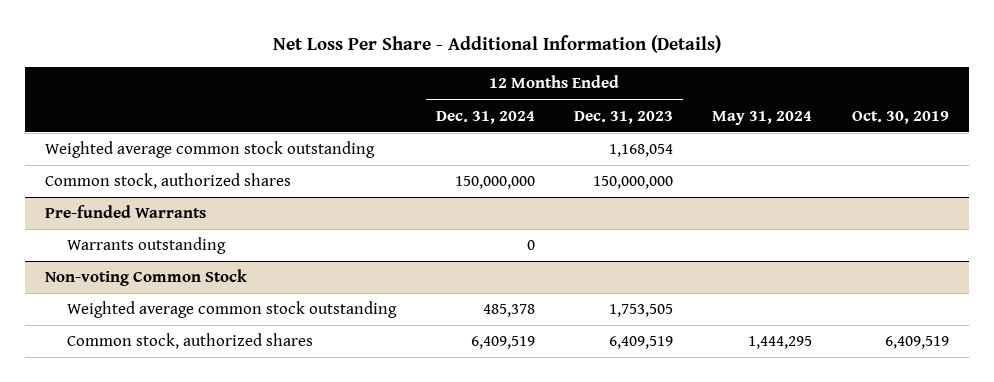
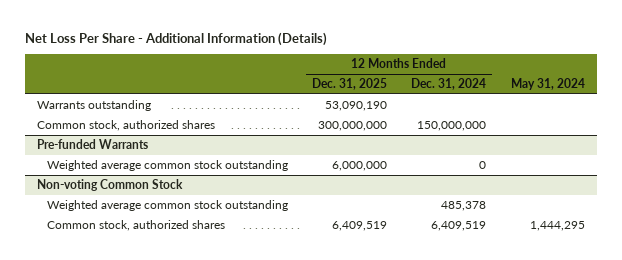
[573,110,673,124] Dec. 31, 2023 -> none
[851,110,949,124] Oct. 30, 2019 -> none
none -> [311,78,387,91] Dec. 31, 2025
[44,141,375,159] Weighted average common stock outstanding -> none
none -> [37,99,152,111] Warrants outstanding
[67,237,227,255] Warrants outstanding -> none
none -> [46,159,288,171] Weighted average common stock outstanding

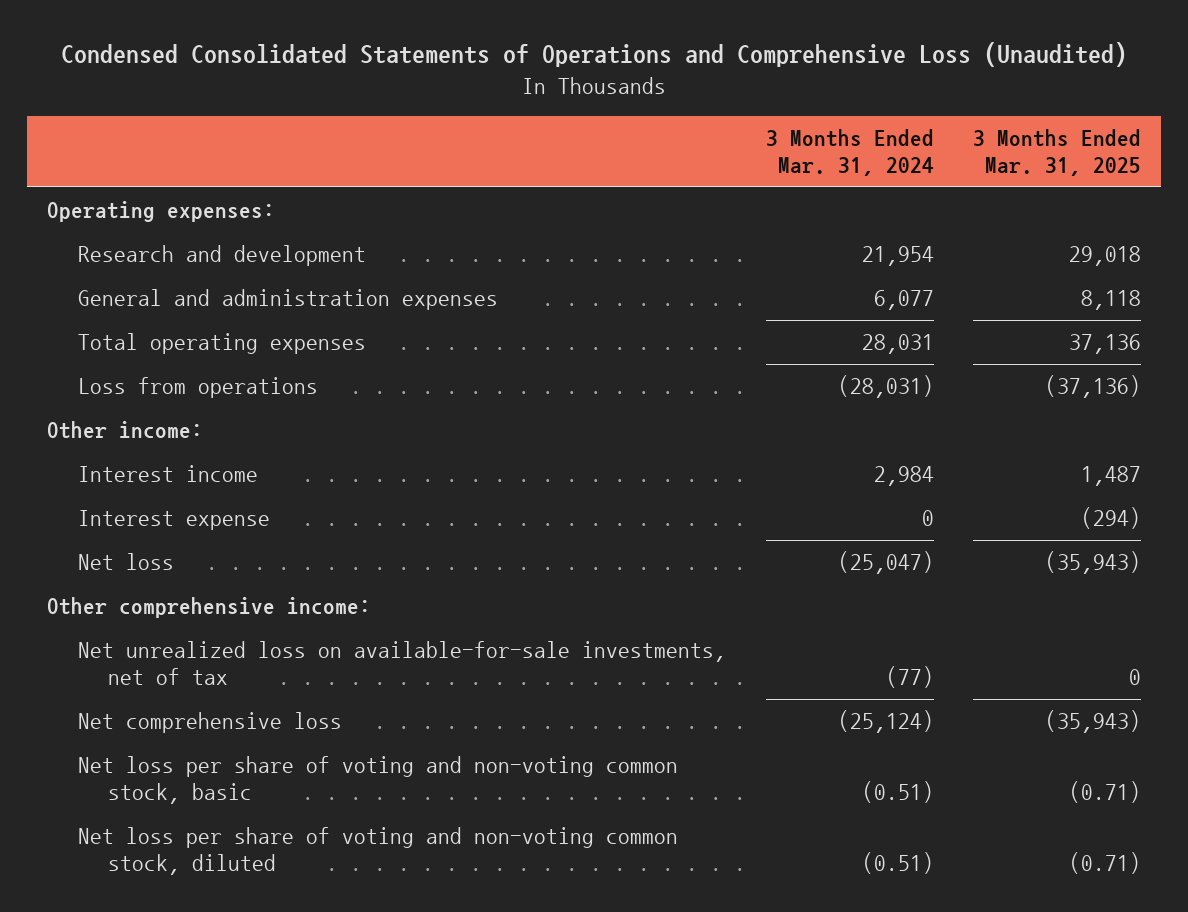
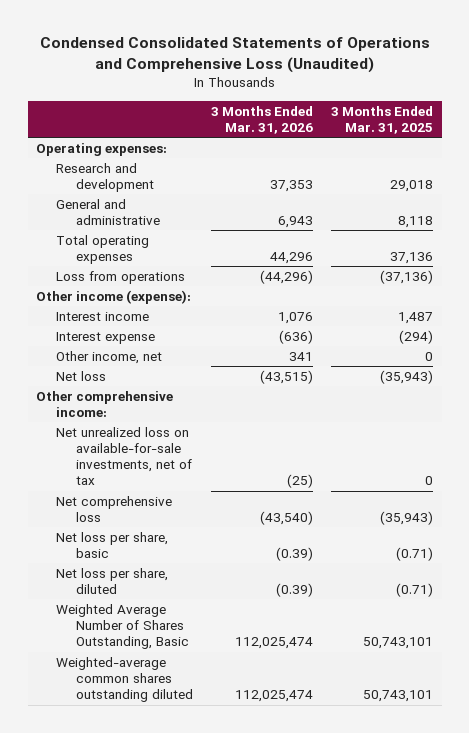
[765,128,934,177] 3 Months Ended Mar. 31, 2024 -> none
none -> [211,105,314,134] 3 Months Ended Mar. 31, 2026
[77,289,498,311] General and administration expenses -> [56,198,161,226] General and administrative
[47,421,204,440] Other income: -> [36,289,192,304] Other income (expense):
none -> [56,350,163,364] Other income, net
[77,756,678,805] Net loss per share of voting and non-voting common stock, basic -> [56,531,169,559] Net loss per share, basic
[77,827,678,876] Net loss per share of voting and non-voting common stock, diluted -> [56,567,169,595] Net loss per share, diluted
none -> [56,603,190,650] Weighted Average Number of Shares Outstanding, Basic
none -> [56,656,194,703] Weighted-average common shares outstanding diluted

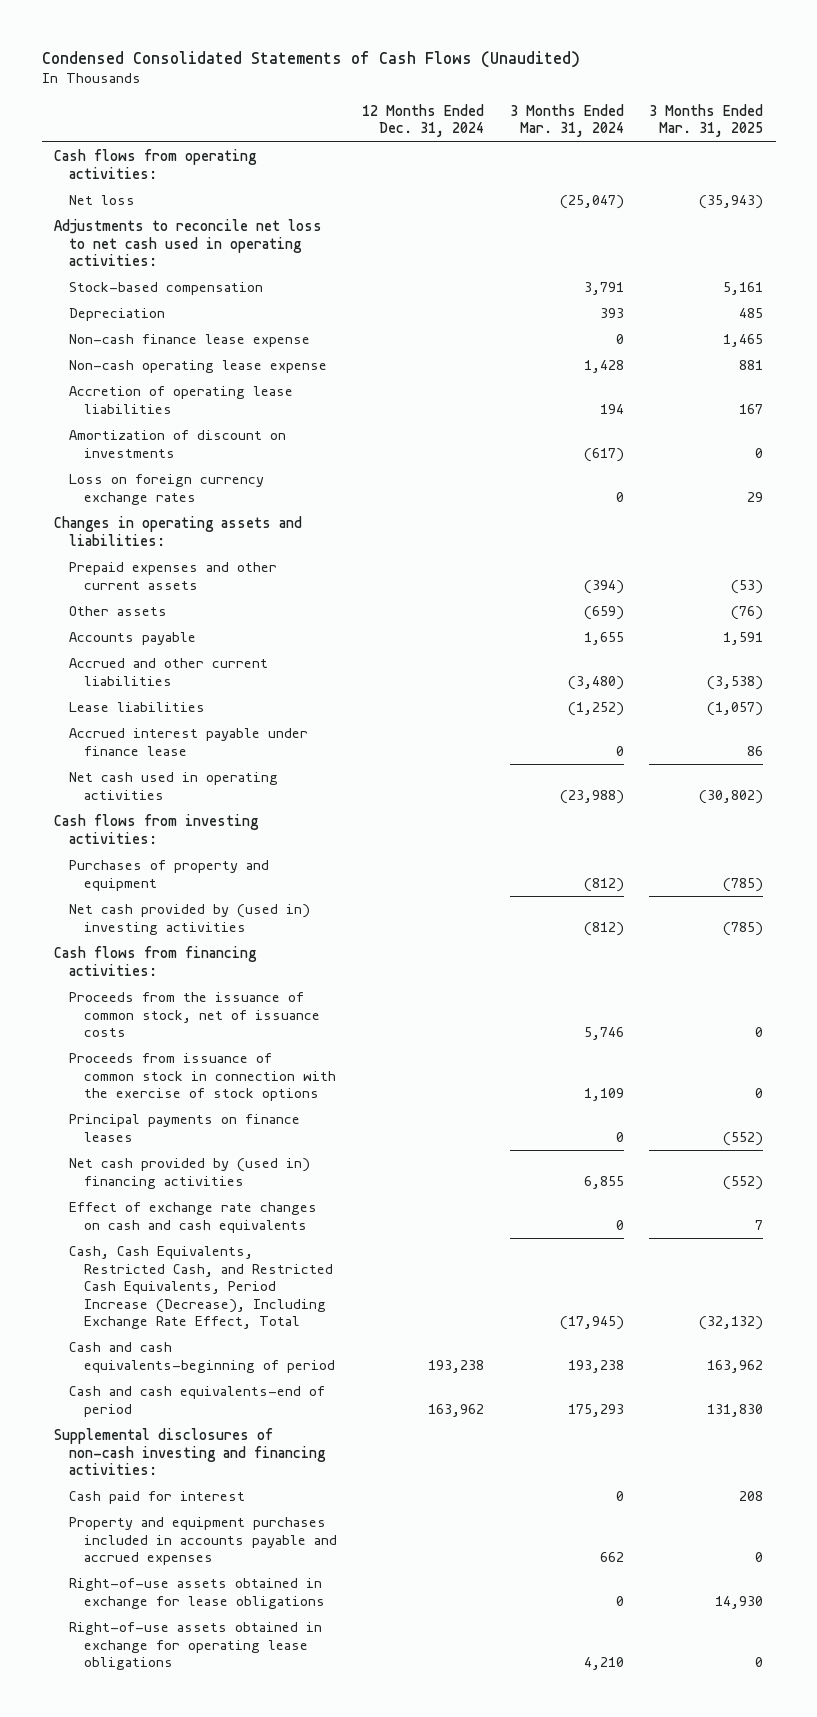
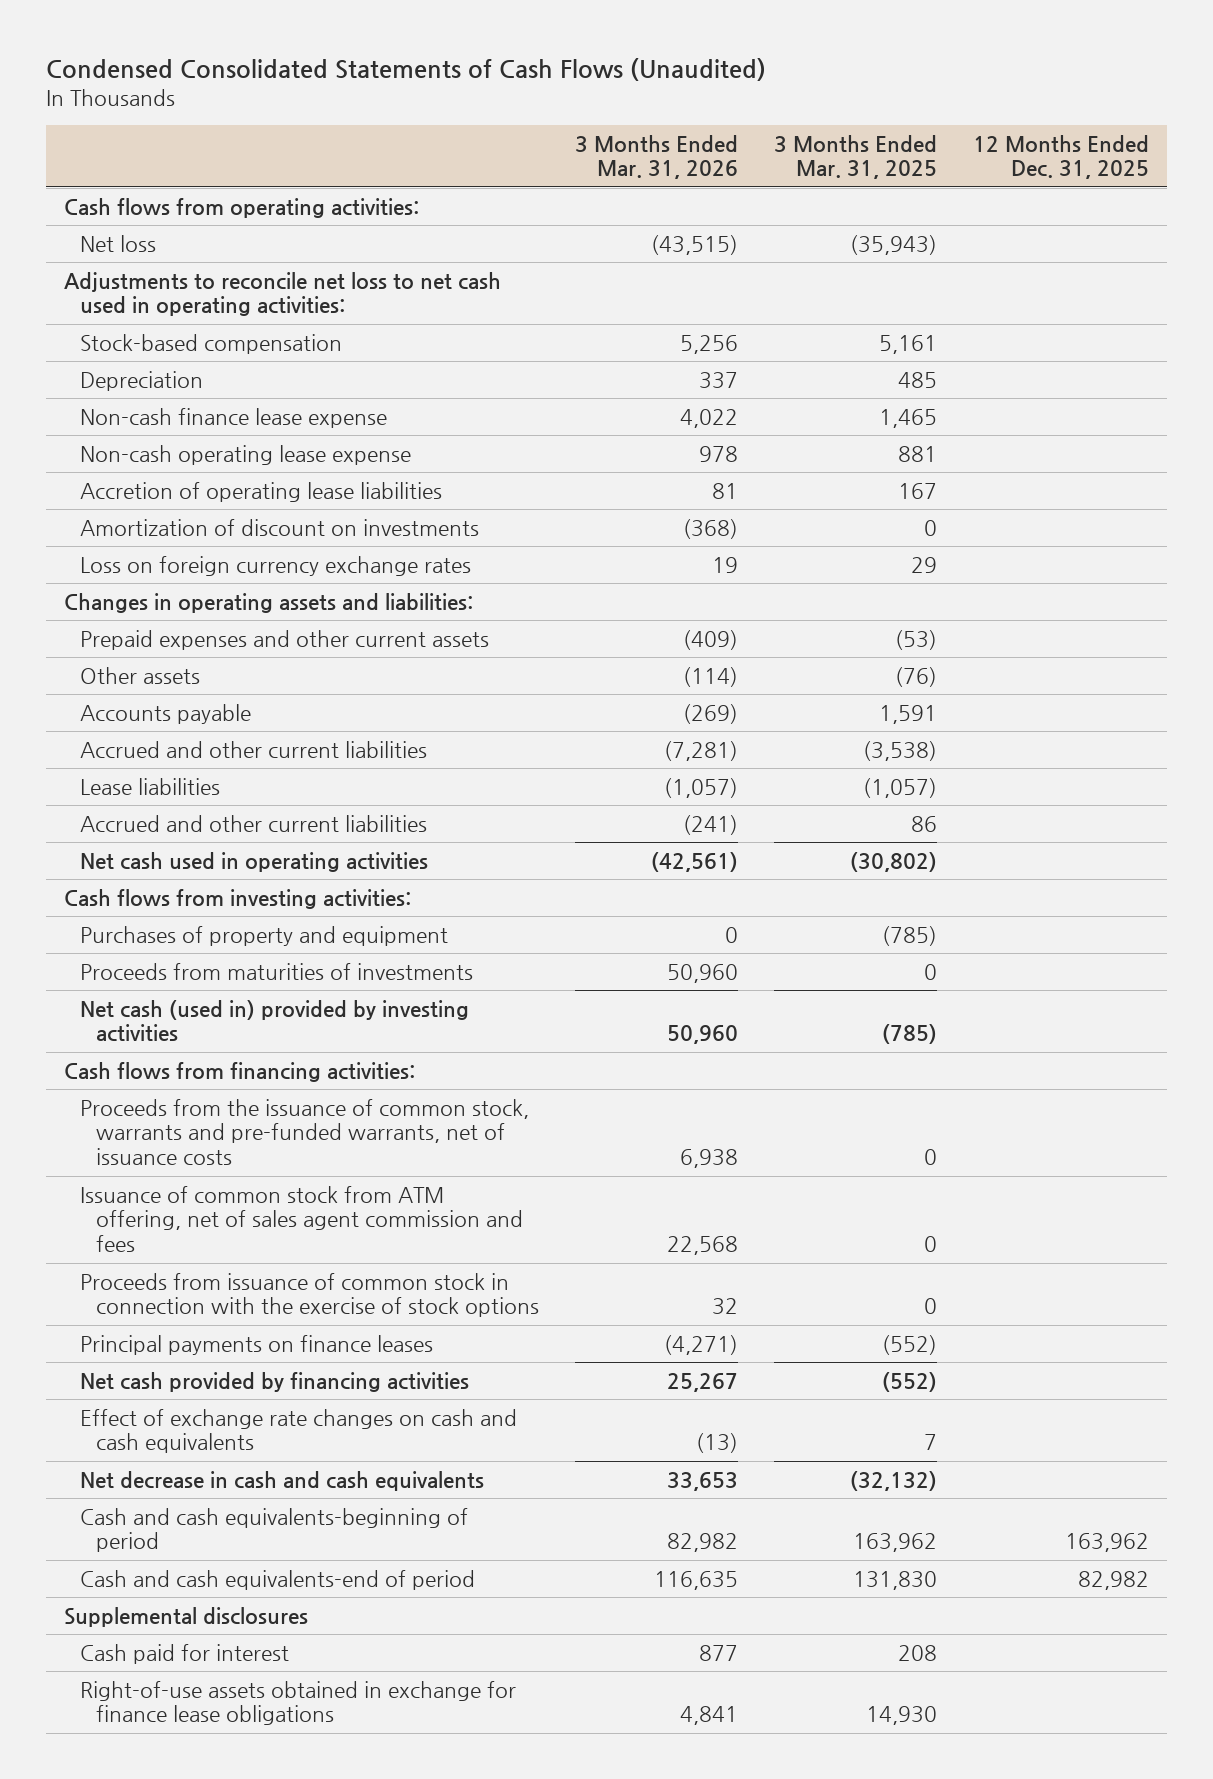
[362,103,485,138] 12 Months Ended Dec. 31, 2024 -> none
[509,103,624,138] 3 Months Ended Mar. 31, 2024 -> none
none -> [575,134,739,180] 3 Months Ended Mar. 31, 2026
none -> [972,134,1149,180] 12 Months Ended Dec. 31, 2025
[69,728,309,756] Accrued interest payable under finance lease -> none
none -> [79,814,427,832] Accrued and other current liabilities
none -> [79,962,473,980] Proceeds from maturities of investments
[69,904,311,935] Net cash provided by (used in) investing activities -> [79,999,469,1043] Net cash (used in) provided by investing activities
[69,992,321,1038] Proceeds from the issuance of common stock, net of issuance costs -> [79,1098,529,1166] Proceeds from the issuance of common stock, warrants and pre-funded warrants, net of issuance costs
none -> [79,1185,524,1253] Issuance of common stock from ATM offering, net of sales agent commission and fees
[69,1158,311,1189] Net cash provided by (used in) financing activities -> [79,1371,469,1392] Net cash provided by financing activities
[69,1246,334,1330] Cash, Cash Equivalents, Restricted Cash, and Restricted Cash Equivalents, Period Increase (Decrease), Including Exchange Rate Effect, Total -> [79,1470,484,1491] Net decrease in cash and cash equivalents
[54,1428,327,1476] Supplemental disclosures of non-cash investing and financing activities: -> [63,1606,308,1627] Supplemental disclosures
[69,1517,338,1566] Property and equipment purchases included in accounts payable and accrued expenses -> none
[69,1622,323,1671] Right-of-use assets obtained in exchange for operating lease obligations -> none
[69,1578,326,1609] Right-of-use assets obtained in exchange for lease obligations -> [79,1680,516,1726] Right-of-use assets obtained in exchange for finance lease obligations

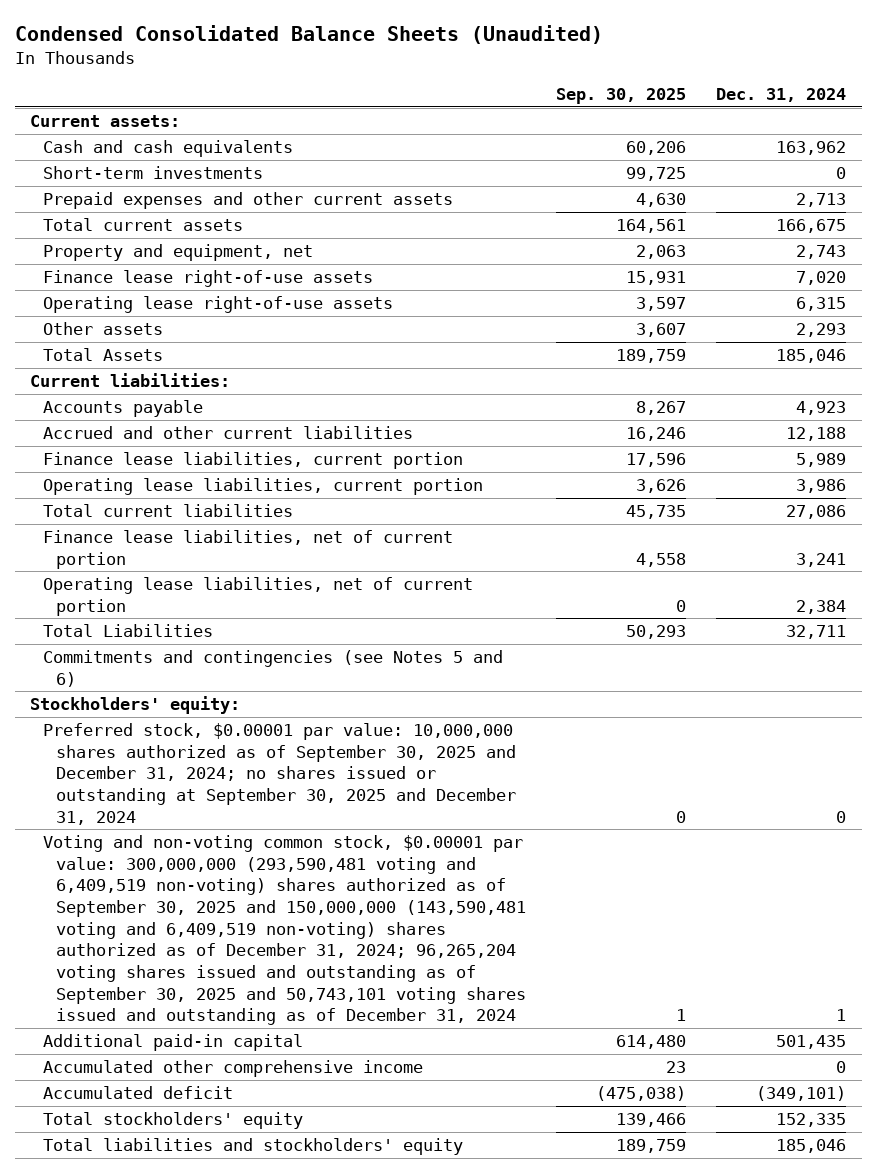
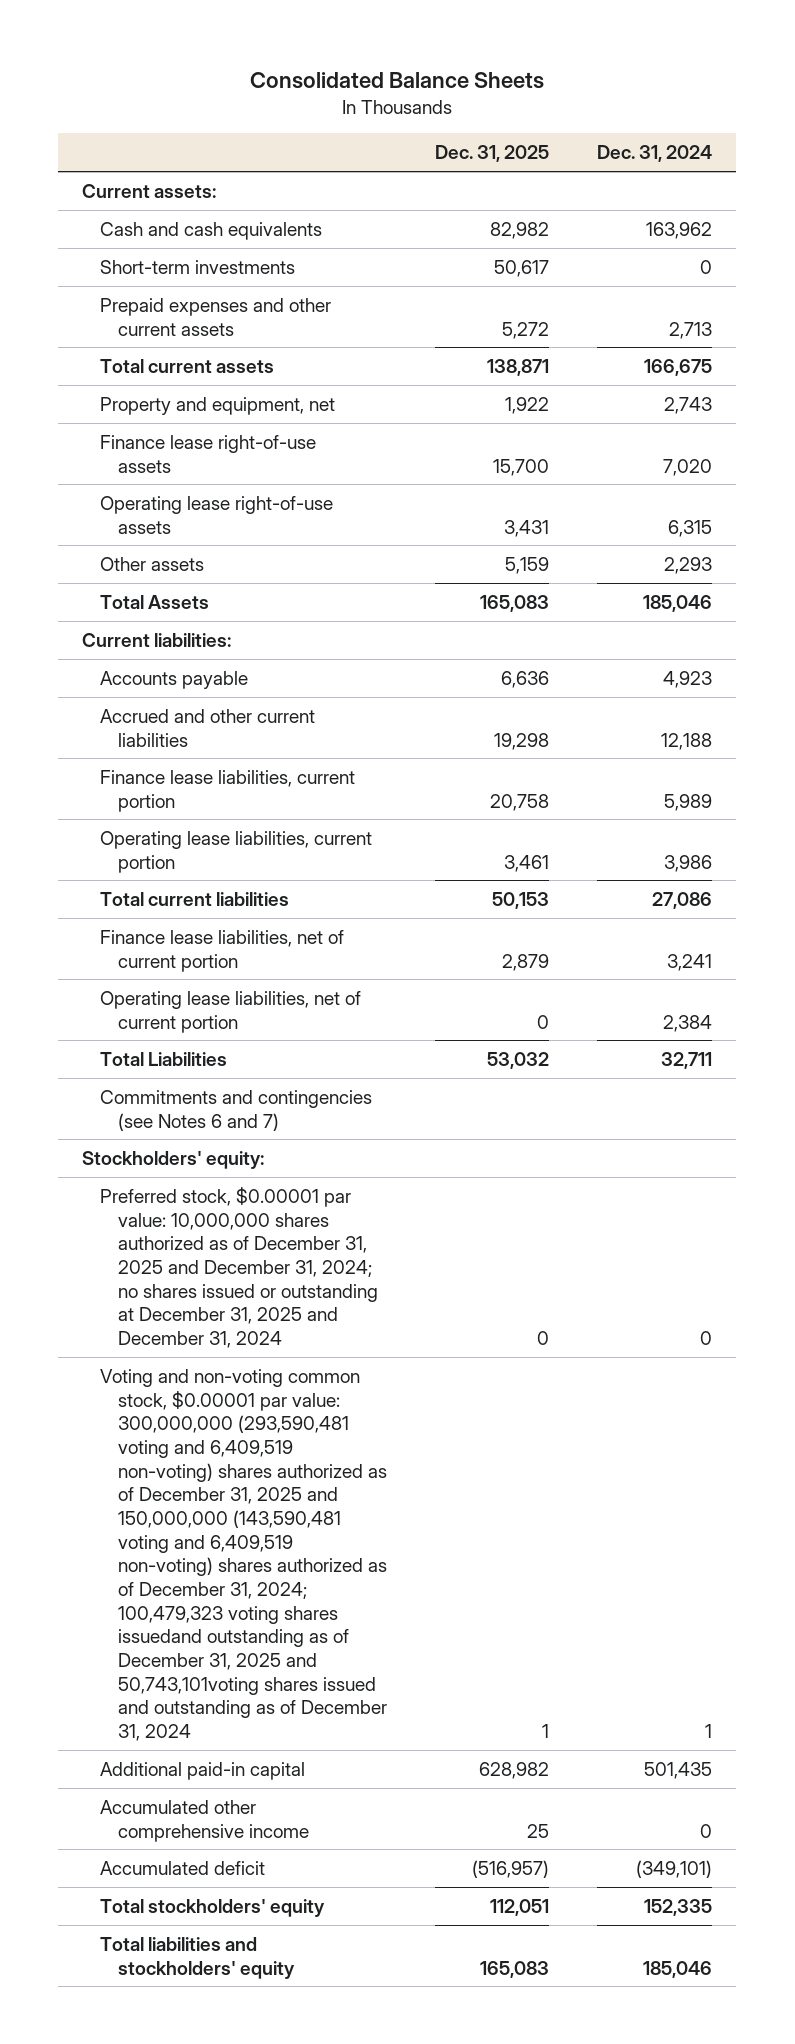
[14,25,603,45] Condensed Consolidated Balance Sheets (Unaudited) -> [250,72,545,90] Consolidated Balance Sheets
[556,88,687,105] Sep. 30, 2025 -> none
none -> [435,145,550,163] Dec. 31, 2025
[43,650,504,687] Commitments and contingencies (see Notes 5 and 6) -> [100,1089,373,1131] Commitments and contingencies (see Notes 6 and 7)
[43,723,517,825] Preferred stock, $0.00001 par value: 10,000,000 shares authorized as of September 30, 2025 and December 31, 2024; no shares issued or outstanding at September 30, 2025 and December 31, 2024 -> [100,1186,379,1348] Preferred stock, $0.00001 par value: 10,000,000 shares authorized as of December 31, 2025 and December 31, 2024; no shares issued or outstanding at December 31, 2025 and December 31, 2024
[43,835,527,1026] Voting and non-voting common stock, $0.00001 par value: 300,000,000 (293,590,481 voting and 6,409,519 non-voting) shares authorized as of September 30, 2025 and 150,000,000 (143,590,481 voting and 6,409,519 non-voting) shares authorized as of December 31, 2024; 96,265,204 voting shares issued and outstanding as of September 30, 2025 and 50,743,101 voting shares issued and outstanding as of December 31, 2024 -> [100,1368,388,1741] Voting and non-voting common stock, $0.00001 par value: 300,000,000 (293,590,481 voting and 6,409,519 non-voting) shares authorized as of December 31, 2025 and 150,000,000 (143,590,481 voting and 6,409,519 non-voting) shares authorized as of December 31, 2024; 100,479,323 voting shares issuedand outstanding as of December 31, 2025 and 50,743,101voting shares issued and outstanding as of December 31, 2024

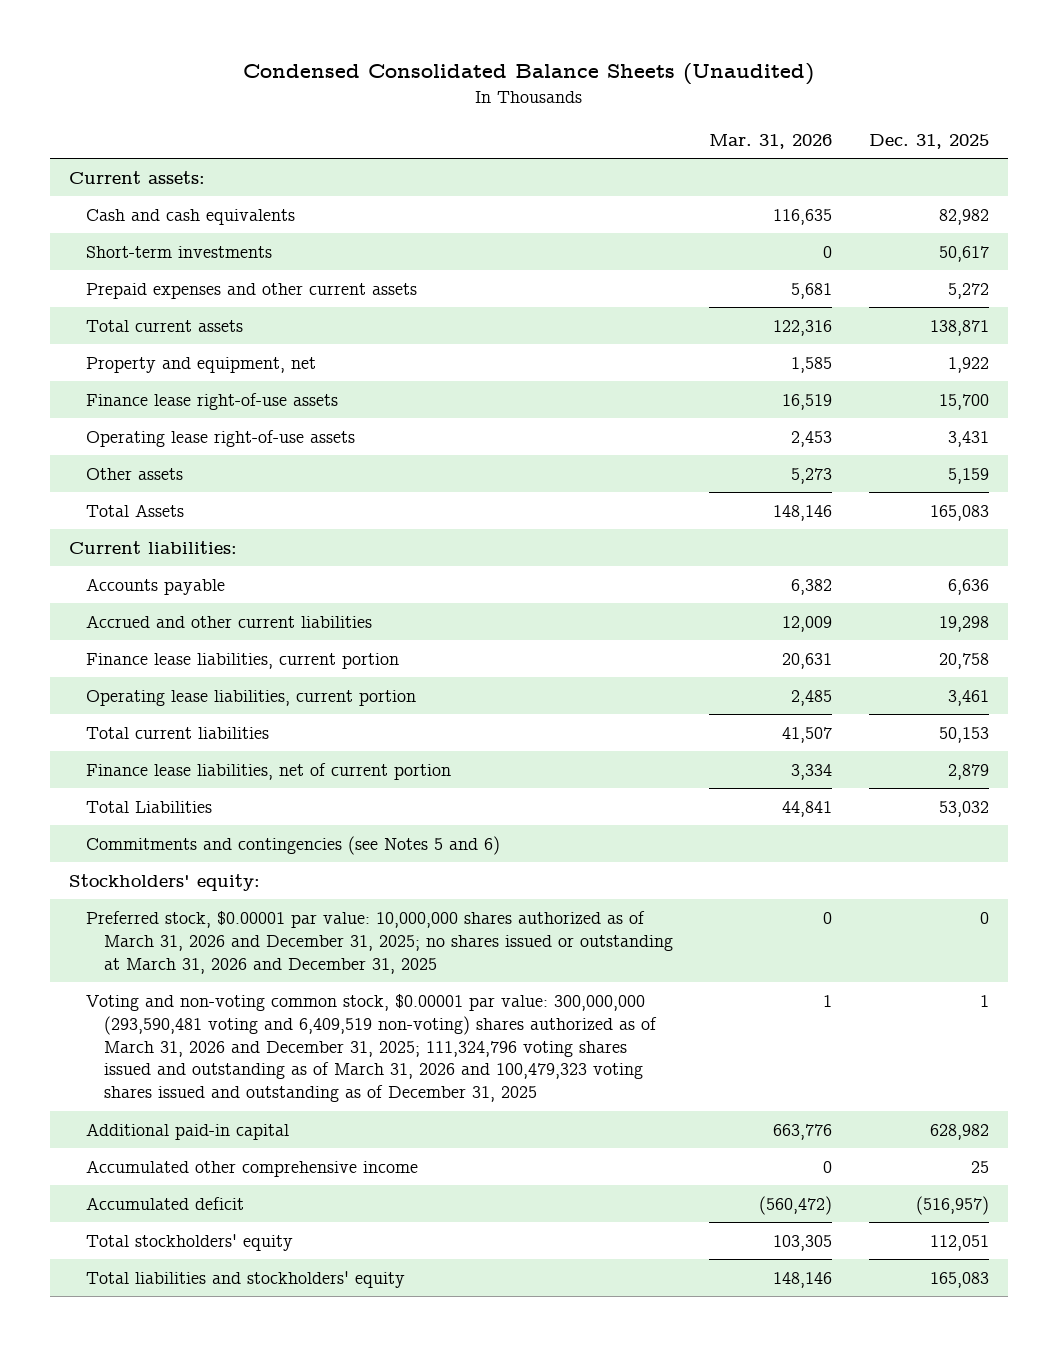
[250,72,545,90] Consolidated Balance Sheets -> [242,63,814,86] Condensed Consolidated Balance Sheets (Unaudited)
[597,145,713,163] Dec. 31, 2024 -> none
none -> [709,133,833,149] Mar. 31, 2026
[100,990,362,1033] Operating lease liabilities, net of current portion -> none
[100,1089,373,1131] Commitments and contingencies (see Notes 6 and 7) -> [86,835,501,855] Commitments and contingencies (see Notes 5 and 6)
[100,1186,379,1348] Preferred stock, $0.00001 par value: 10,000,000 shares authorized as of December 31, 2025 and December 31, 2024; no shares issued or outstanding at December 31, 2025 and December 31, 2024 -> [86,910,673,974] Preferred stock, $0.00001 par value: 10,000,000 shares authorized as of March 31, 2026 and December 31, 2025; no shares issued or outstanding at March 31, 2026 and December 31, 2025
[100,1368,388,1741] Voting and non-voting common stock, $0.00001 par value: 300,000,000 (293,590,481 voting and 6,409,519 non-voting) shares authorized as of December 31, 2025 and 150,000,000 (143,590,481 voting and 6,409,519 non-voting) shares authorized as of December 31, 2024; 100,479,323 voting shares issuedand outstanding as of December 31, 2025 and 50,743,101voting shares issued and outstanding as of December 31, 2024 -> [86,993,657,1103] Voting and non-voting common stock, $0.00001 par value: 300,000,000 (293,590,481 voting and 6,409,519 non-voting) shares authorized as of March 31, 2026 and December 31, 2025; 111,324,796 voting shares issued and outstanding as of March 31, 2026 and 100,479,323 voting shares issued and outstanding as of December 31, 2025

